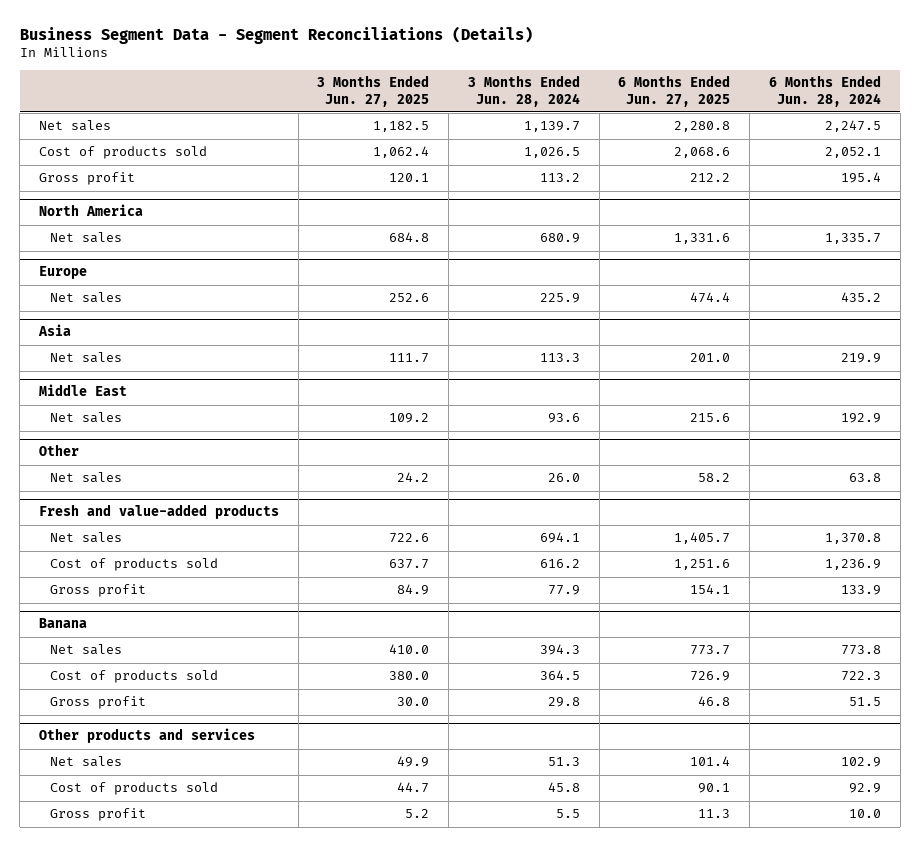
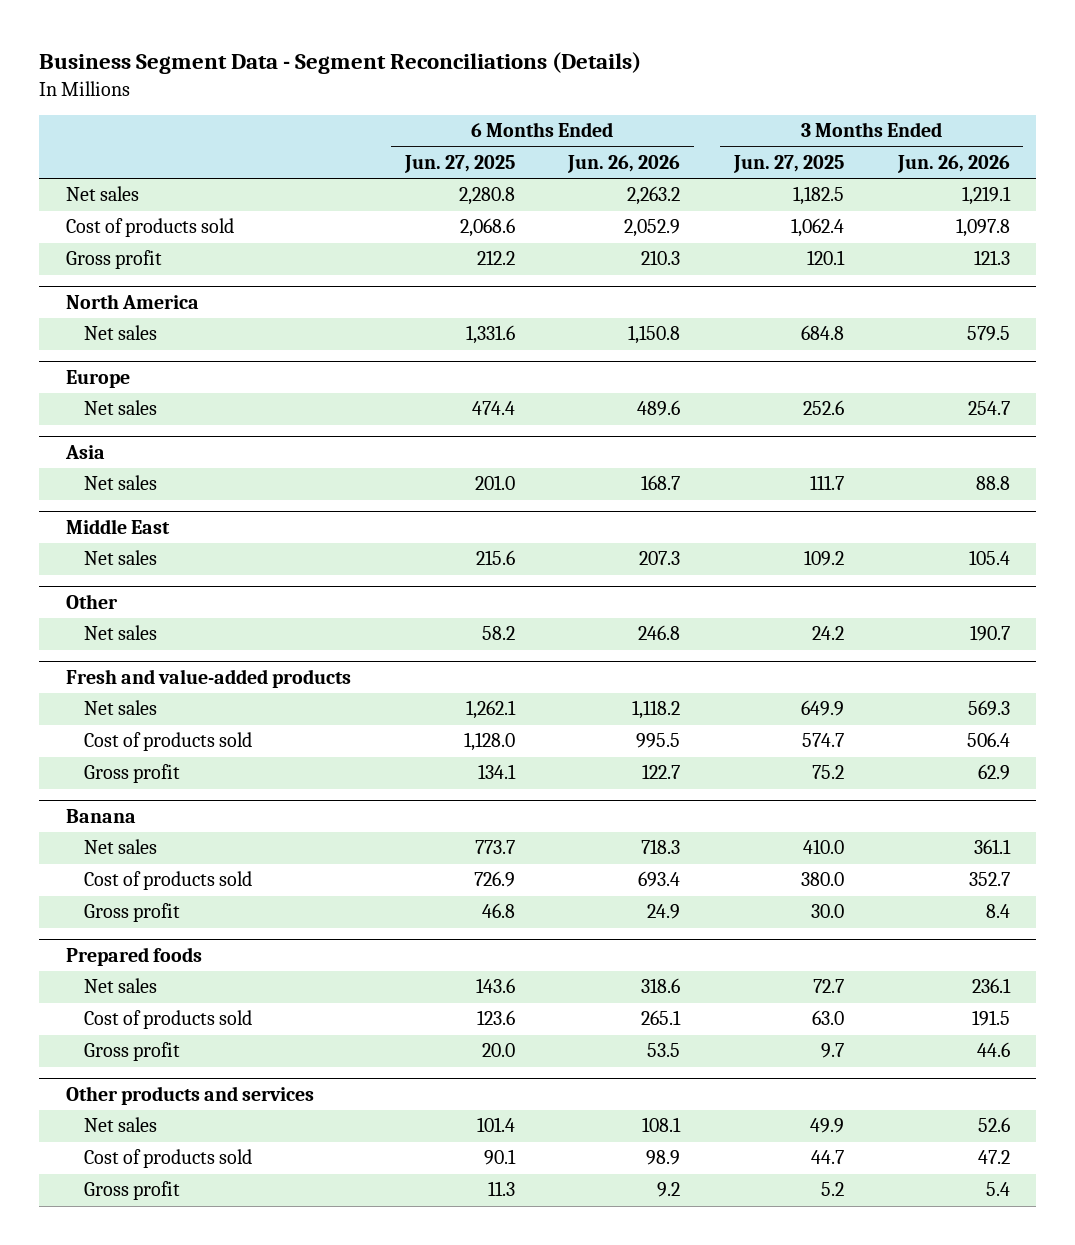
[467,75,580,107] 3 Months Ended Jun. 28, 2024 -> none
[768,75,881,107] 6 Months Ended Jun. 28, 2024 -> none
none -> [567,155,681,174] Jun. 26, 2026
none -> [896,155,1010,174] Jun. 26, 2026
[389,533,430,544] 722.6 -> [800,700,844,717] 649.9
[674,532,731,545] 1,405.7 -> [465,700,516,720] 1,262.1
[389,559,430,570] 637.7 -> [801,733,844,748] 574.7
[674,559,731,571] 1,251.6 -> [463,732,515,752] 1,128.0
[397,584,430,596] 84.9 -> [811,765,844,780] 75.2
[690,584,731,595] 154.1 -> [477,764,516,780] 134.1
none -> [65,946,202,966] Prepared foods
none -> [84,978,158,994] Net sales
none -> [84,1010,253,1030] Cost of products sold
none -> [84,1042,181,1062] Gross profit

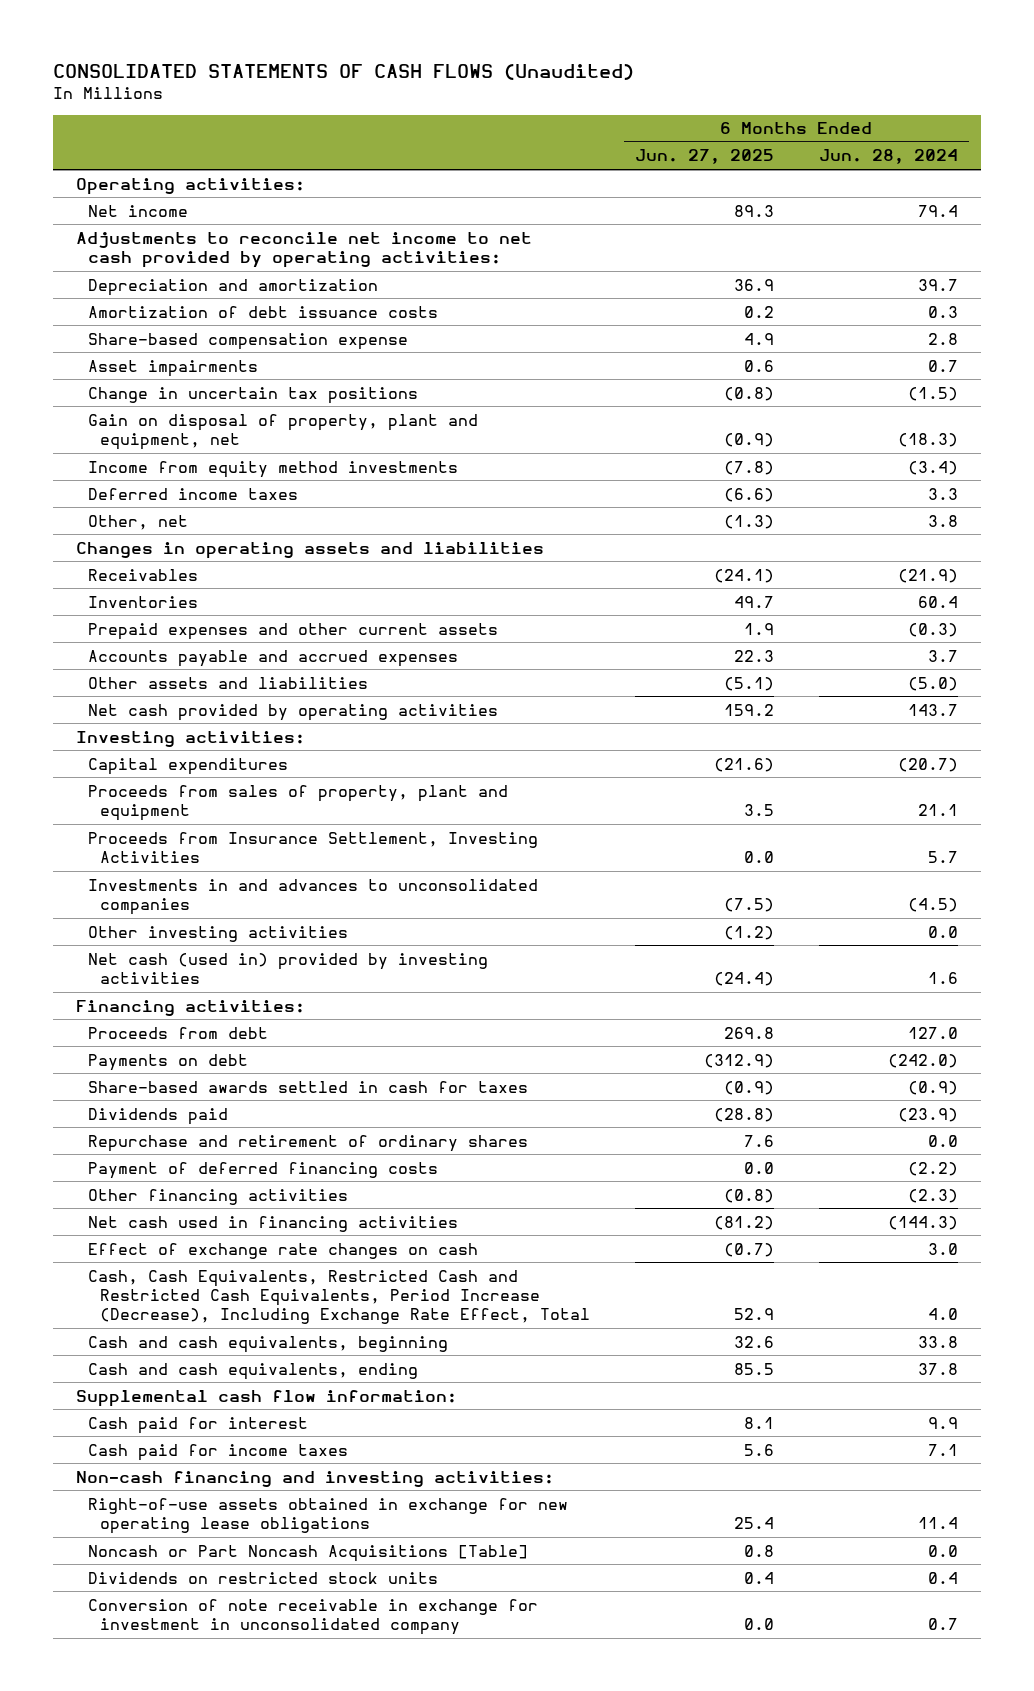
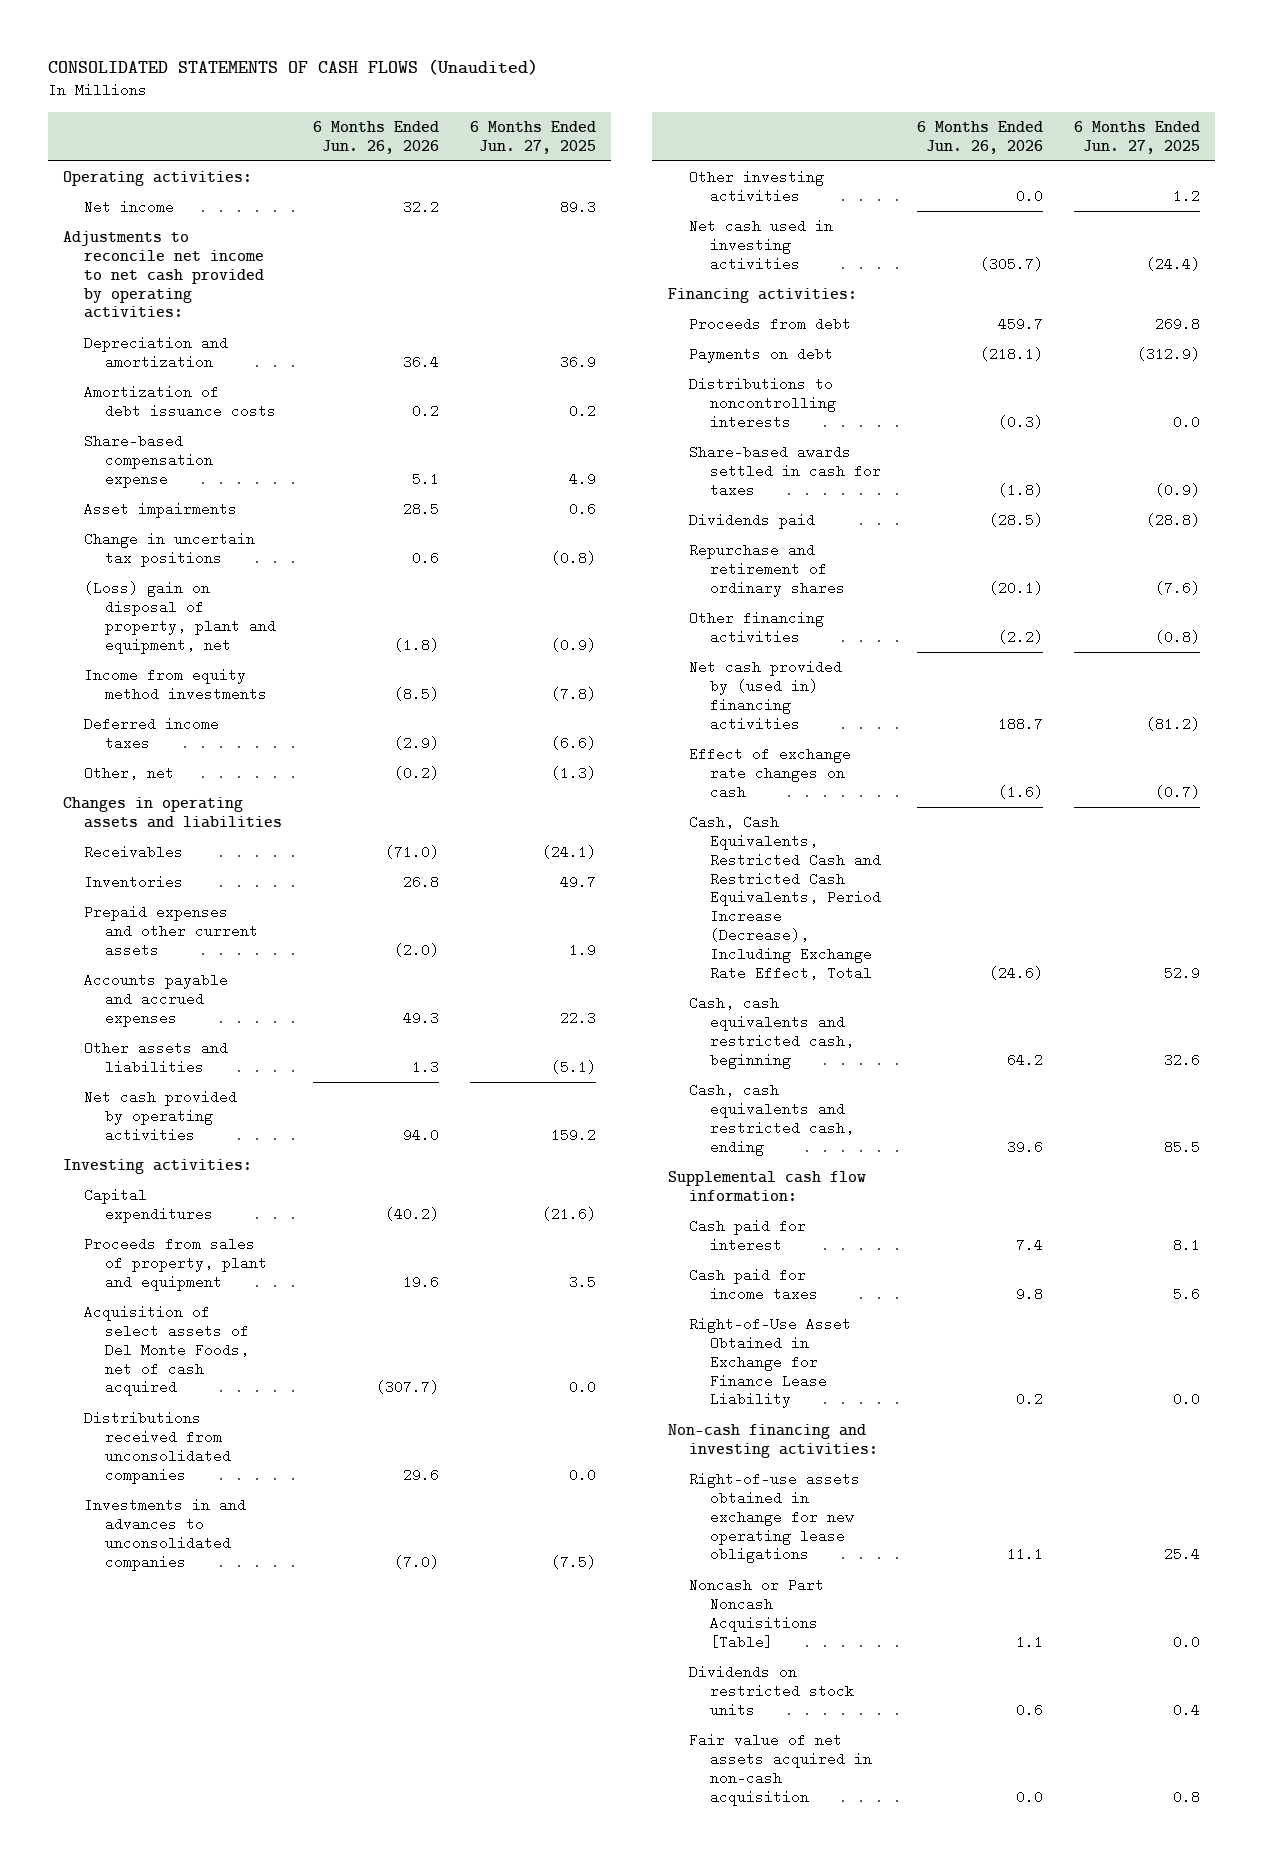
[819,149,959,165] Jun. 28, 2024 -> none
none -> [313,120,440,154] 6 Months Ended Jun. 26, 2026
[87,413,478,450] Gain on disposal of property, plant and equipment, net -> [84,581,277,654] (Loss) gain on disposal of property, plant and equipment, net
[87,831,538,863] Proceeds from Insurance Settlement, Investing Activities -> none
none -> [84,1305,250,1397] Acquisition of select assets of Del Monte Foods, net of cash acquired
none -> [84,1411,232,1484] Distributions received from unconsolidated companies
[723,925,774,940] (1.2) -> [1173,188,1201,203] 1.2
[87,952,488,984] Net cash (used in) provided by investing activities -> [688,219,833,271] Net cash used in investing activities
none -> [688,377,836,429] Distributions to noncontrolling interests
[87,1161,438,1179] Payment of deferred financing costs -> none
[743,1134,774,1147] 7.6 -> [1155,580,1201,595] (7.6)
[87,1215,458,1232] Net cash used in financing activities -> [688,660,842,731] Net cash provided by (used in) financing activities
[87,1335,448,1353] Cash and cash equivalents, beginning -> [688,996,854,1069] Cash, cash equivalents and restricted cash, beginning
[87,1362,418,1380] Cash and cash equivalents, ending -> [688,1083,854,1156] Cash, cash equivalents and restricted cash, ending
none -> [688,1317,851,1409] Right-of-Use Asset Obtained in Exchange for Finance Lease Liability
[743,1544,774,1557] 0.8 -> [1173,1634,1201,1649] 0.0
[87,1598,538,1635] Conversion of note receivable in exchange for investment in unconsolidated company -> none
none -> [688,1733,872,1806] Fair value of net assets acquired in non-cash acquisition

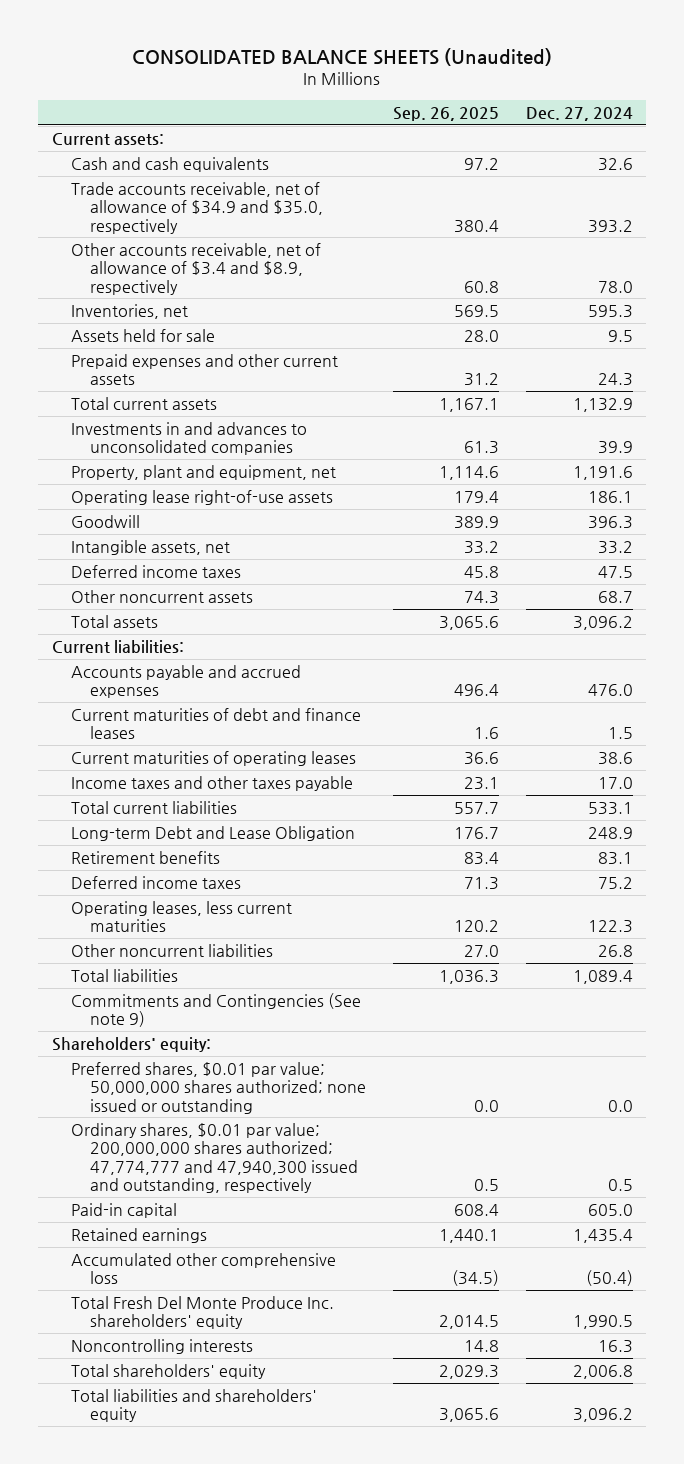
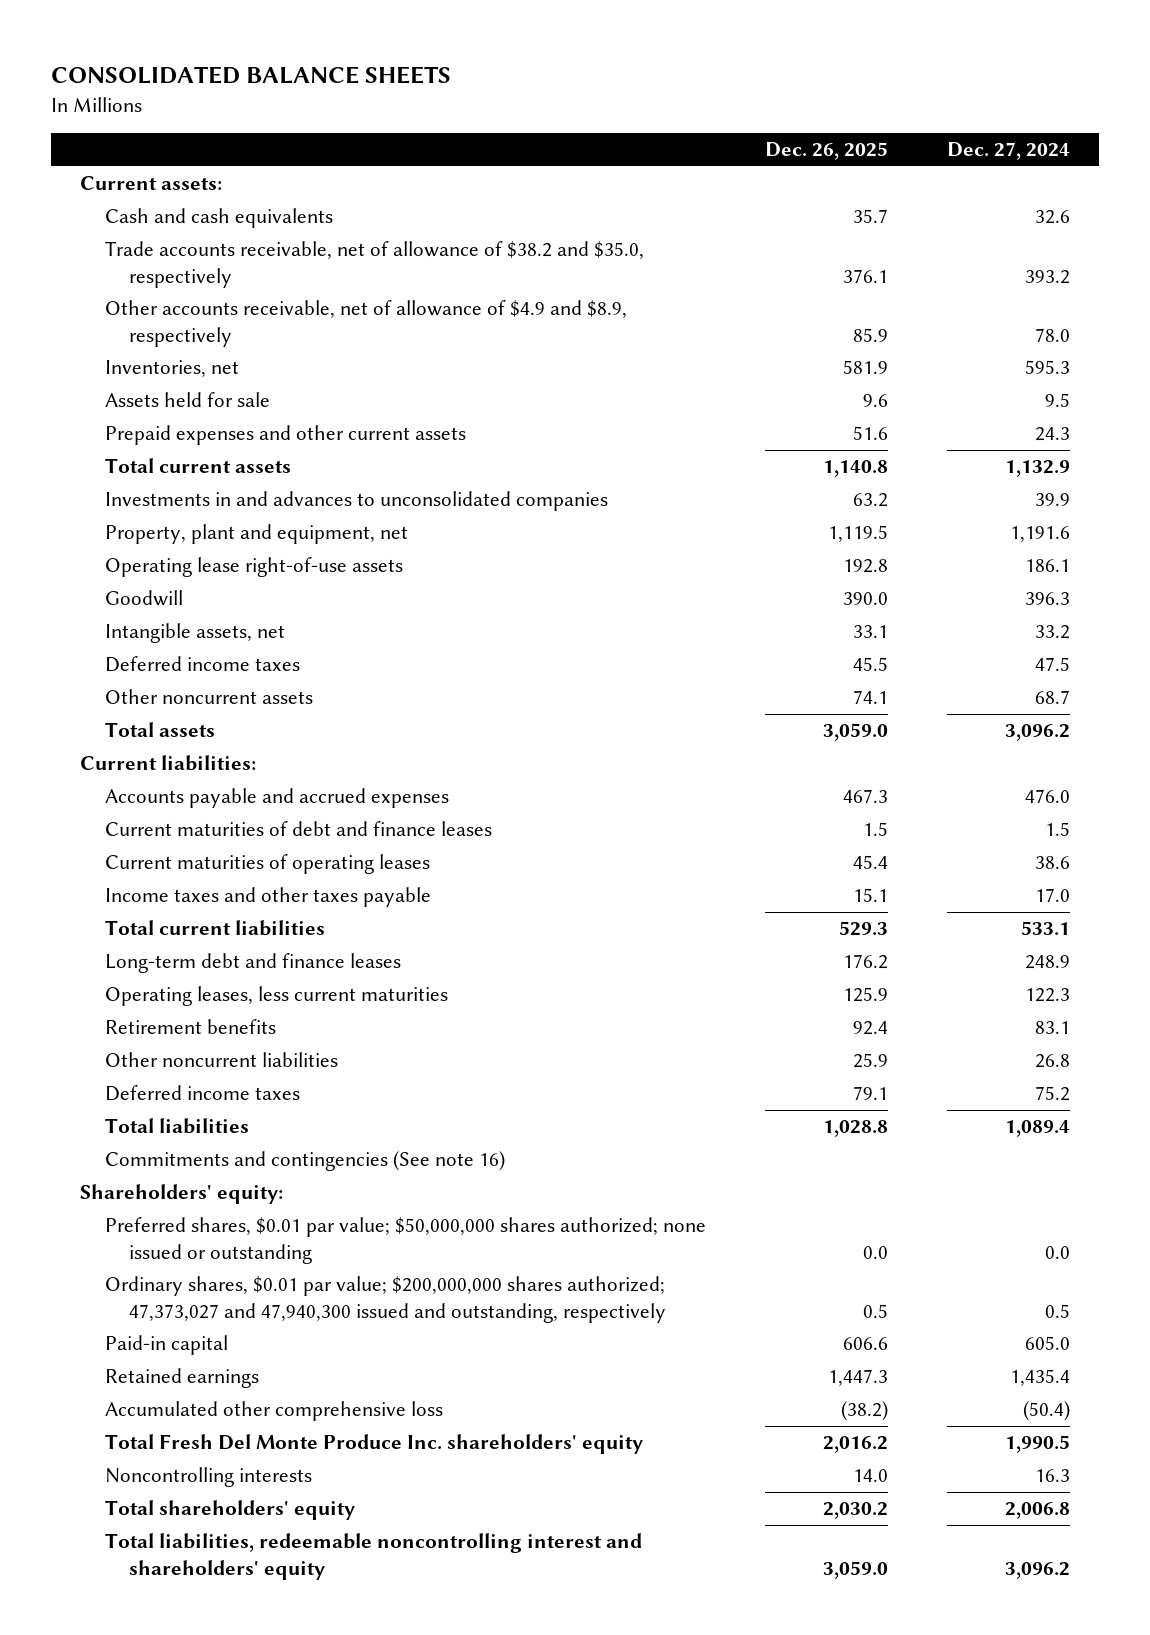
[132,47,553,66] CONSOLIDATED BALANCE SHEETS (Unaudited) -> [50,66,451,85] CONSOLIDATED BALANCE SHEETS
[392,107,499,122] Sep. 26, 2025 -> none
none -> [764,142,888,161] Dec. 26, 2025
[70,181,323,234] Trade accounts receivable, net of allowance of $34.9 and $35.0, respectively -> [104,241,644,288] Trade accounts receivable, net of allowance of $38.2 and $35.0, respectively
[70,242,321,295] Other accounts receivable, net of allowance of $3.4 and $8.9, respectively -> [104,300,627,347] Other accounts receivable, net of allowance of $4.9 and $8.9, respectively
[70,825,355,841] Long-term Debt and Lease Obligation -> [104,953,401,974] Long-term debt and finance leases
[70,850,220,864] Retirement benefits -> [104,1019,276,1035] Retirement benefits
[70,875,241,889] Deferred income taxes -> [104,1085,300,1102] Deferred income taxes
[70,992,361,1028] Commitments and Contingencies (See note 9) -> [104,1151,505,1172] Commitments and contingencies (See note 16)
[70,1061,366,1114] Preferred shares, $0.01 par value; 50,000,000 shares authorized; none issued or outstanding -> [104,1217,706,1264] Preferred shares, $0.01 par value; $50,000,000 shares authorized; none issued or outstanding
[70,1122,358,1193] Ordinary shares, $0.01 par value; 200,000,000 shares authorized; 47,774,777 and 47,940,300 issued and outstanding, respectively -> [104,1276,667,1323] Ordinary shares, $0.01 par value; $200,000,000 shares authorized; 47,373,027 and 47,940,300 issued and outstanding, respectively
[70,1388,317,1423] Total liabilities and shareholders' equity -> [104,1533,642,1580] Total liabilities, redeemable noncontrolling interest and shareholders' equity

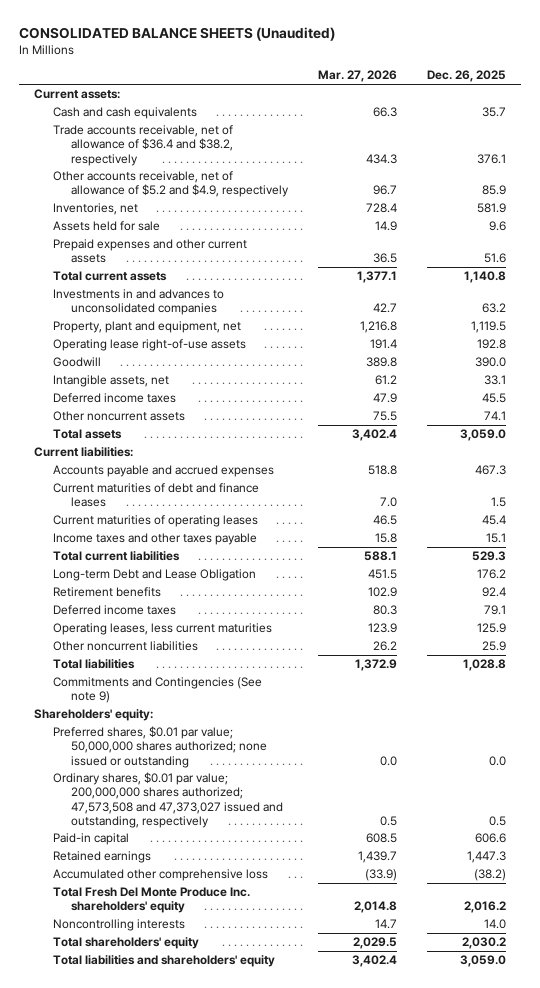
[50,66,451,85] CONSOLIDATED BALANCE SHEETS -> [19,26,336,41] CONSOLIDATED BALANCE SHEETS (Unaudited)
[946,142,1070,161] Dec. 27, 2024 -> none
none -> [317,70,397,83] Mar. 27, 2026
[104,241,644,288] Trade accounts receivable, net of allowance of $38.2 and $35.0, respectively -> [52,125,233,166] Trade accounts receivable, net of allowance of $36.4 and $38.2, respectively
[104,300,627,347] Other accounts receivable, net of allowance of $4.9 and $8.9, respectively -> [52,171,289,198] Other accounts receivable, net of allowance of $5.2 and $4.9, respectively
[104,953,401,974] Long-term debt and finance leases -> [52,569,256,582] Long-term Debt and Lease Obligation
[104,986,448,1007] Operating leases, less current maturities -> [52,623,272,636] Operating leases, less current maturities
[104,1052,338,1068] Other noncurrent liabilities -> [52,641,198,652] Other noncurrent liabilities
[104,1151,505,1172] Commitments and contingencies (See note 16) -> [52,677,262,704] Commitments and Contingencies (See note 9)
[104,1217,706,1264] Preferred shares, $0.01 par value; $50,000,000 shares authorized; none issued or outstanding -> [52,726,267,768] Preferred shares, $0.01 par value; 50,000,000 shares authorized; none issued or outstanding
[104,1276,667,1323] Ordinary shares, $0.01 par value; $200,000,000 shares authorized; 47,373,027 and 47,940,300 issued and outstanding, respectively -> [52,772,283,828] Ordinary shares, $0.01 par value; 200,000,000 shares authorized; 47,573,508 and 47,373,027 issued and outstanding, respectively
[104,1533,642,1580] Total liabilities, redeemable noncontrolling interest and shareholders' equity -> [52,955,275,968] Total liabilities and shareholders' equity

